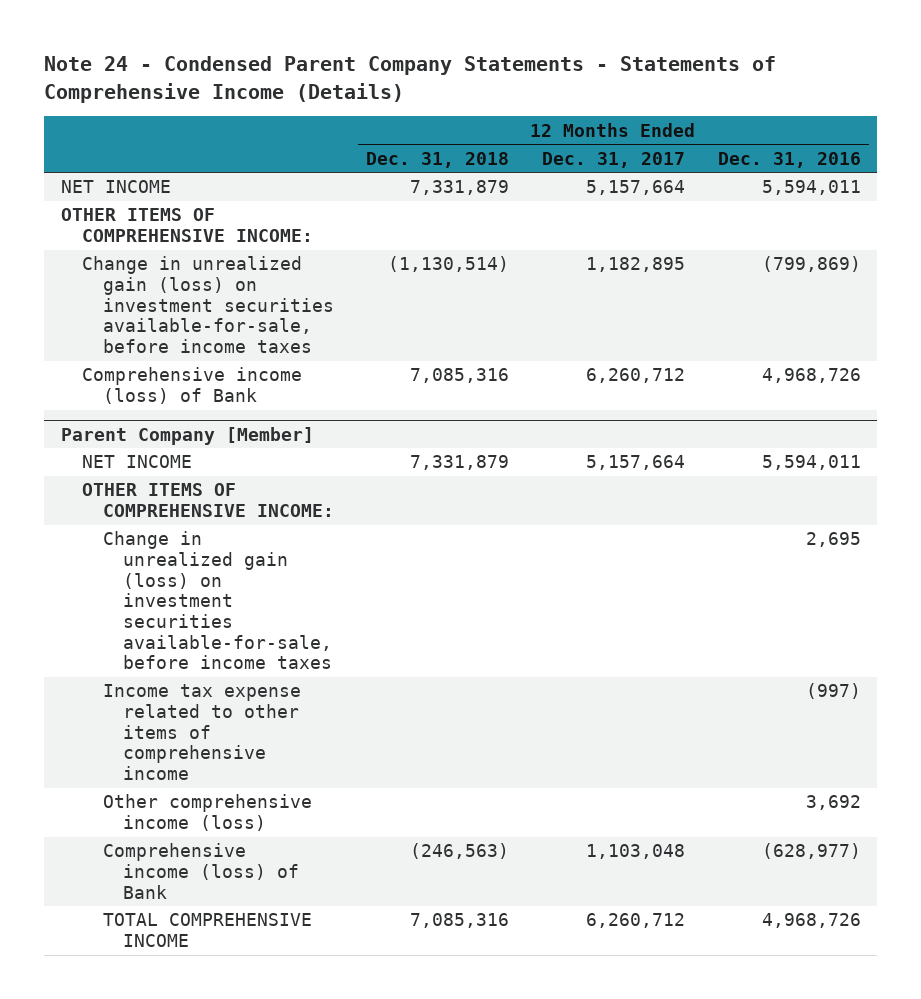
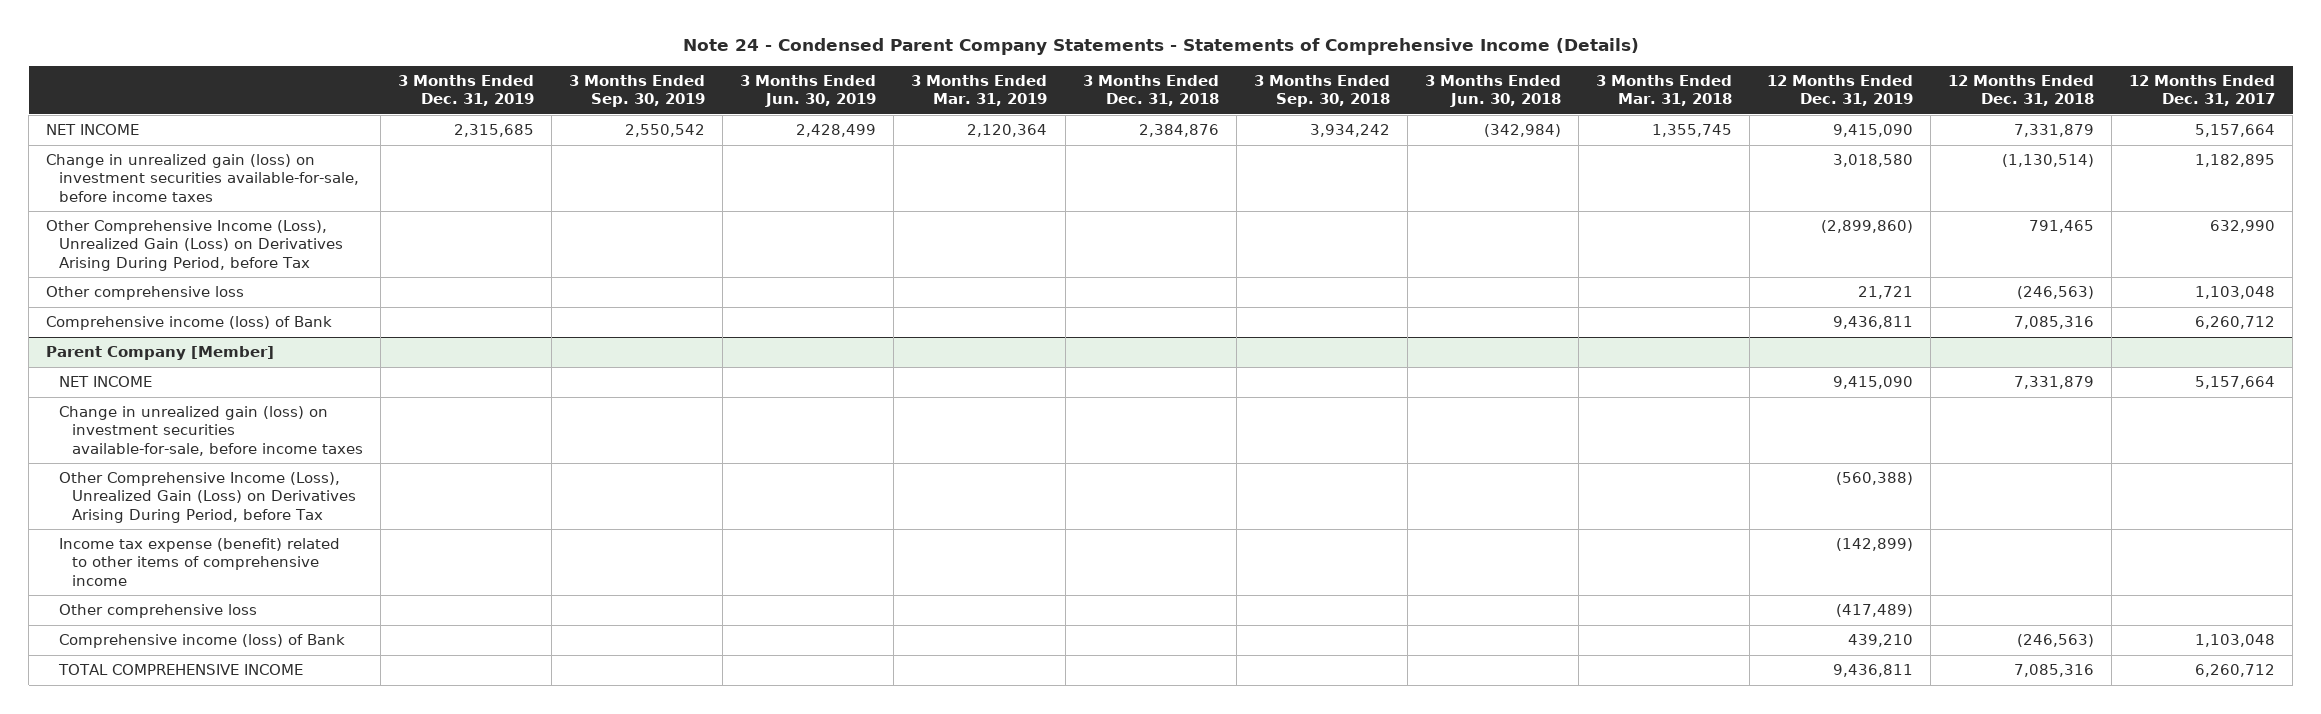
[717,151,861,168] Dec. 31, 2016 -> none
none -> [398,75,535,107] 3 Months Ended Dec. 31, 2019
none -> [569,75,706,108] 3 Months Ended Sep. 30, 2019
none -> [740,75,877,108] 3 Months Ended Jun. 30, 2019
none -> [911,75,1048,107] 3 Months Ended Mar. 31, 2019
none -> [1082,75,1219,107] 3 Months Ended Dec. 31, 2018
none -> [1253,75,1390,108] 3 Months Ended Sep. 30, 2018
none -> [1424,75,1561,108] 3 Months Ended Jun. 30, 2018
none -> [1595,75,1732,107] 3 Months Ended Mar. 31, 2018
none -> [1766,75,1913,107] 12 Months Ended Dec. 31, 2019
[60,208,313,243] OTHER ITEMS OF COMPREHENSIVE INCOME: -> none
none -> [46,220,344,271] Other Comprehensive Income (Loss), Unrealized Gain (Loss) on Derivatives Arising During Period, before Tax
none -> [46,286,245,301] Other comprehensive loss
[81,483,334,518] OTHER ITEMS OF COMPREHENSIVE INCOME: -> none
none -> [59,472,357,523] Other Comprehensive Income (Loss), Unrealized Gain (Loss) on Derivatives Arising During Period, before Tax
[102,684,301,780] Income tax expense related to other items of comprehensive income -> [59,538,341,586] Income tax expense (benefit) related to other items of comprehensive income
[102,794,312,832] Other comprehensive income (loss) -> [59,604,258,619] Other comprehensive loss

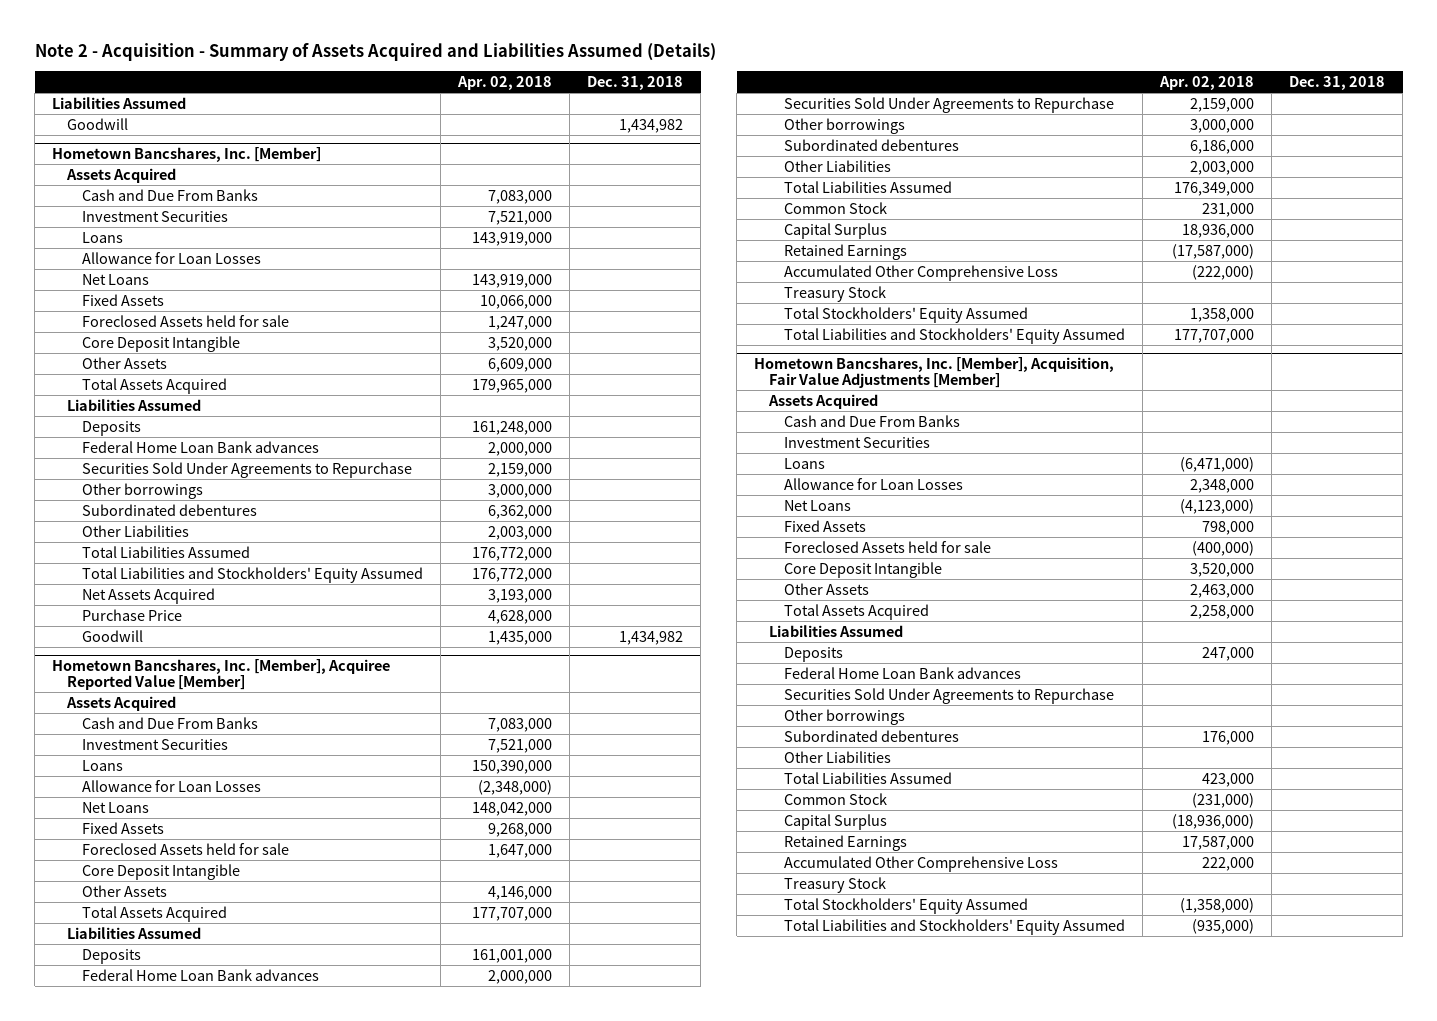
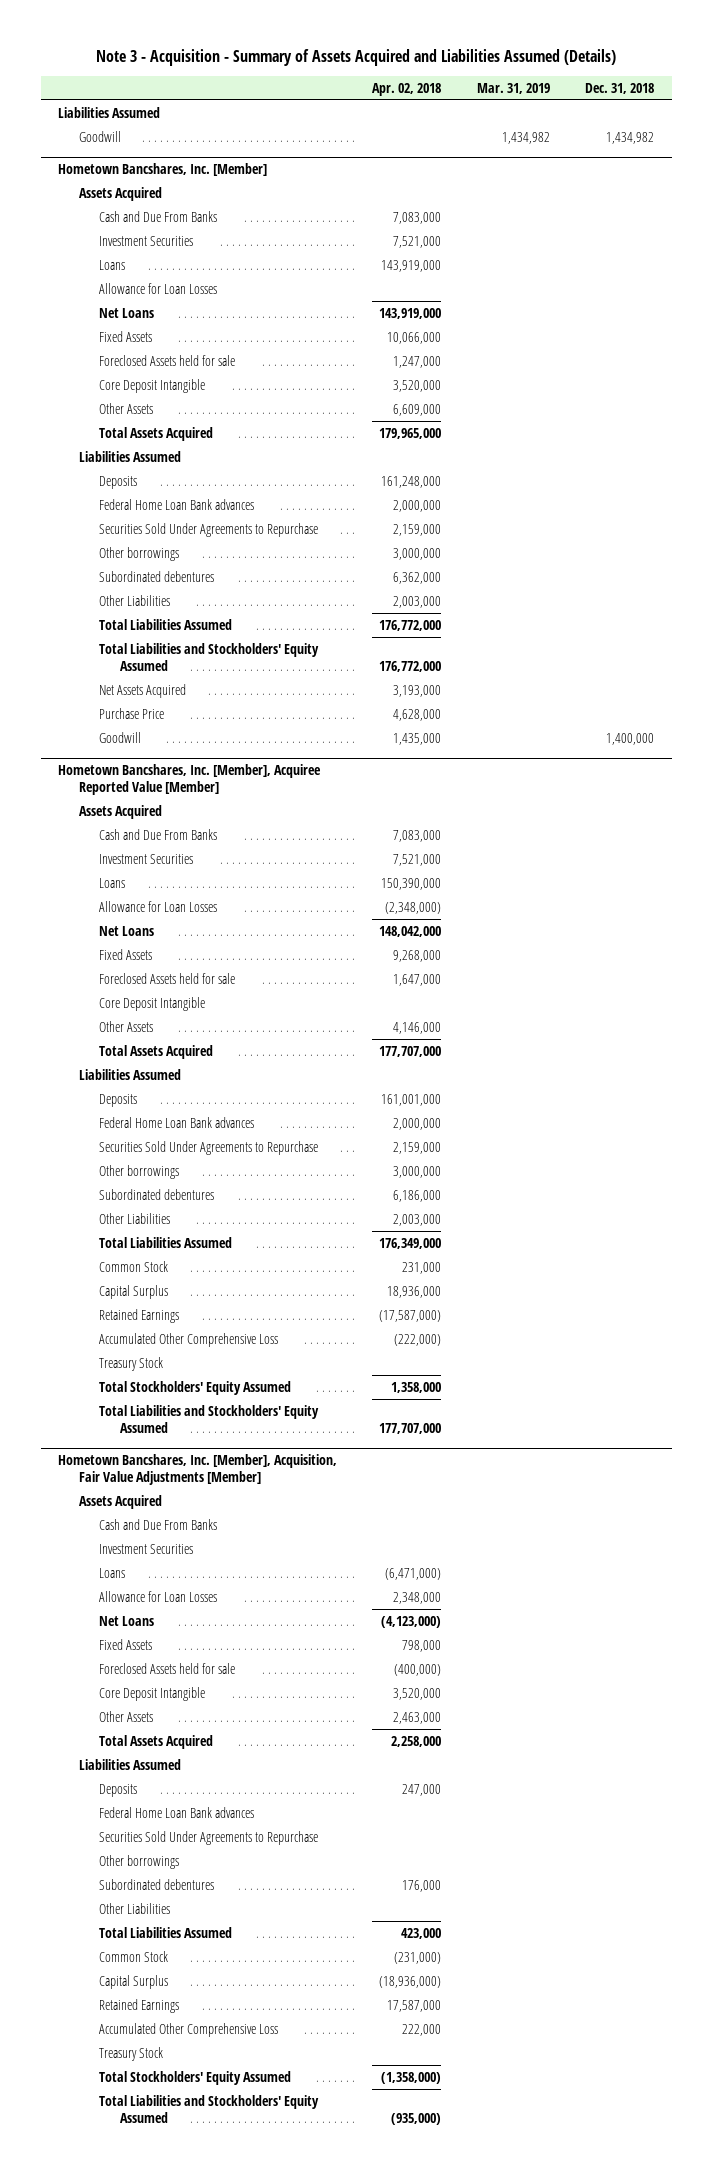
[34,43,716,62] Note 2 - Acquisition - Summary of Assets Acquired and Liabilities Assumed (Details) -> [96,49,617,67] Note 3 - Acquisition - Summary of Assets Acquired and Liabilities Assumed (Details)
none -> [476,82,550,94] Mar. 31, 2019
[619,630,684,645] 1,434,982 -> [605,732,654,745] 1,400,000

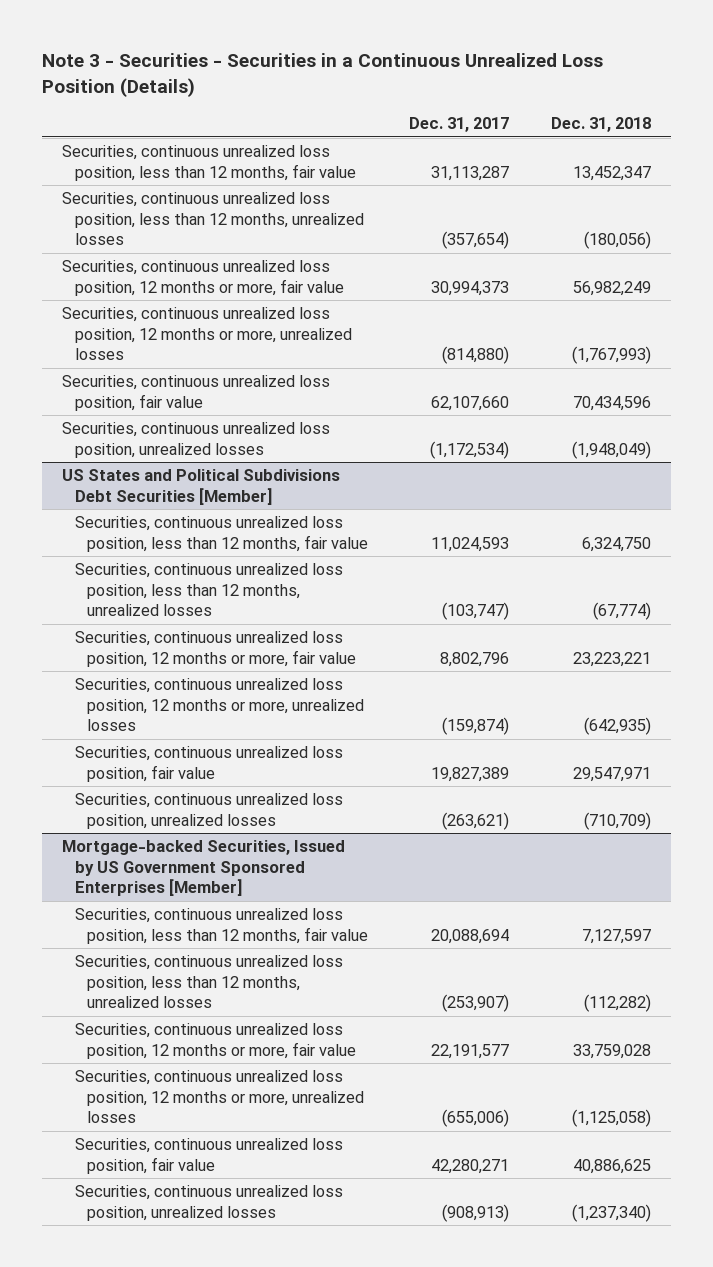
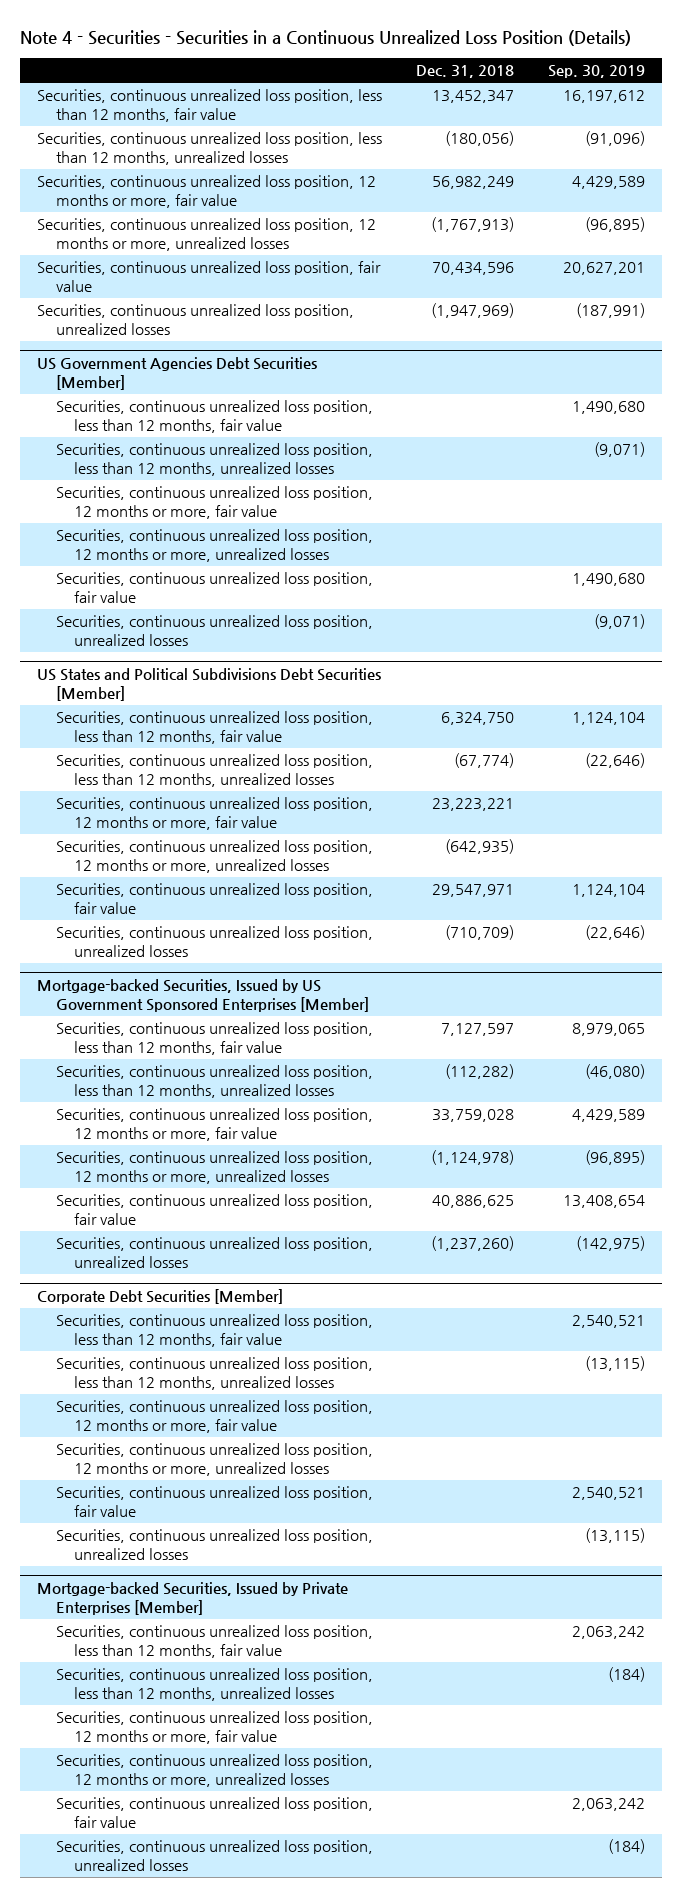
[41,53,603,98] Note 3 - Securities - Securities in a Continuous Unrealized Loss Position (Details) -> [20,30,632,47] Note 4 - Securities - Securities in a Continuous Unrealized Loss Position (Details)
[409,117,510,133] Dec. 31, 2017 -> none
none -> [548,65,646,79] Sep. 30, 2019
[571,346,651,365] (1,767,993) -> [431,217,515,233] (1,767,913)
[571,440,651,459] (1,948,049) -> [431,303,515,319] (1,947,969)
none -> [37,356,318,390] US Government Agencies Debt Securities [Member]
none -> [55,400,373,434] Securities, continuous unrealized loss position, less than 12 months, fair value
none -> [55,443,373,477] Securities, continuous unrealized loss position, less than 12 months, unrealized losses
none -> [55,486,373,520] Securities, continuous unrealized loss position, 12 months or more, fair value
none -> [55,529,373,563] Securities, continuous unrealized loss position, 12 months or more, unrealized losses
none -> [55,572,373,604] Securities, continuous unrealized loss position, fair value
none -> [55,615,373,647] Securities, continuous unrealized loss position, unrealized losses
[571,1109,651,1128] (1,125,058) -> [431,1150,515,1166] (1,124,978)
[571,1203,651,1222] (1,237,340) -> [431,1236,515,1252] (1,237,260)
none -> [37,1288,284,1304] Corporate Debt Securities [Member]
none -> [55,1314,373,1348] Securities, continuous unrealized loss position, less than 12 months, fair value
none -> [55,1357,373,1391] Securities, continuous unrealized loss position, less than 12 months, unrealized losses
none -> [55,1400,373,1434] Securities, continuous unrealized loss position, 12 months or more, fair value
none -> [55,1443,373,1477] Securities, continuous unrealized loss position, 12 months or more, unrealized losses
none -> [55,1486,373,1518] Securities, continuous unrealized loss position, fair value
none -> [55,1529,373,1561] Securities, continuous unrealized loss position, unrealized losses
none -> [37,1581,349,1615] Mortgage-backed Securities, Issued by Private Enterprises [Member]
none -> [55,1625,373,1659] Securities, continuous unrealized loss position, less than 12 months, fair value
none -> [55,1668,373,1702] Securities, continuous unrealized loss position, less than 12 months, unrealized losses
none -> [55,1711,373,1745] Securities, continuous unrealized loss position, 12 months or more, fair value
none -> [55,1754,373,1788] Securities, continuous unrealized loss position, 12 months or more, unrealized losses
none -> [55,1797,373,1829] Securities, continuous unrealized loss position, fair value
none -> [55,1840,373,1872] Securities, continuous unrealized loss position, unrealized losses

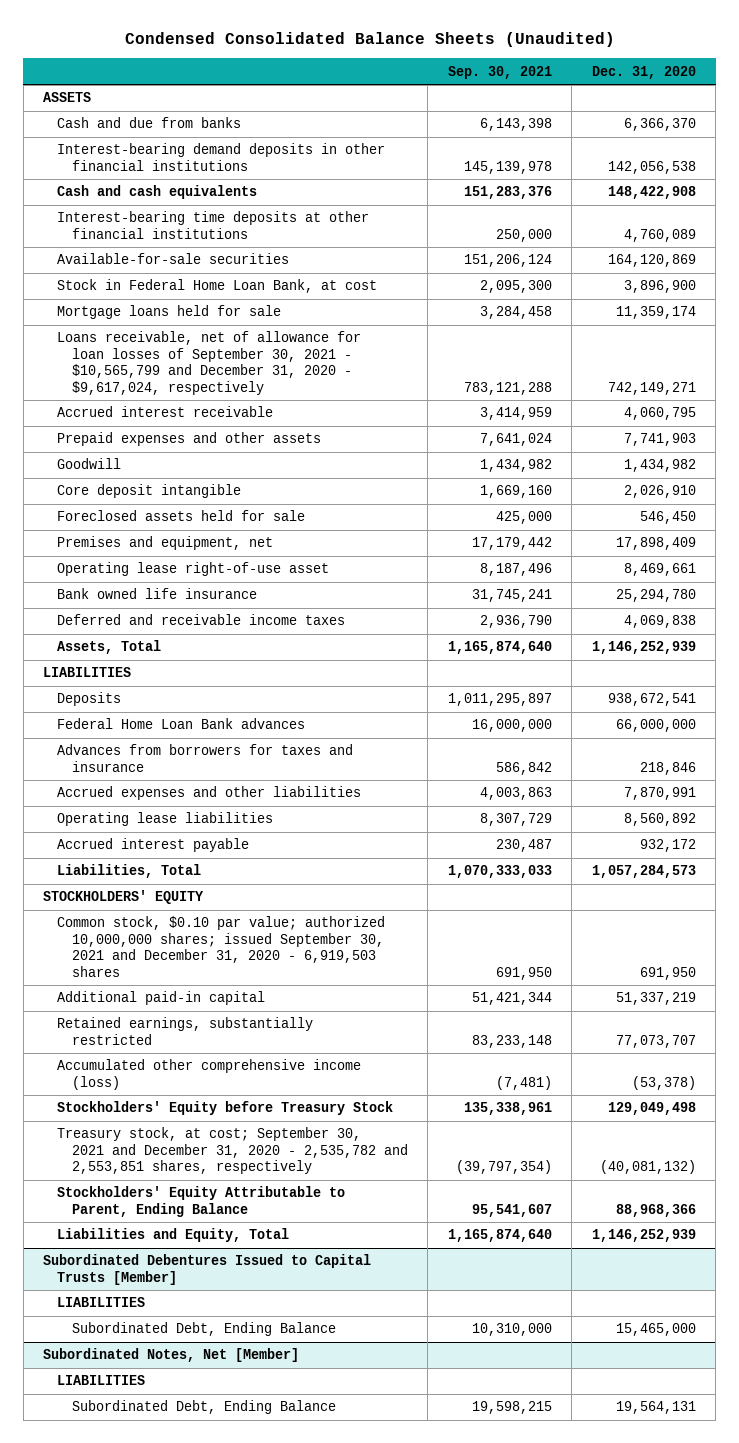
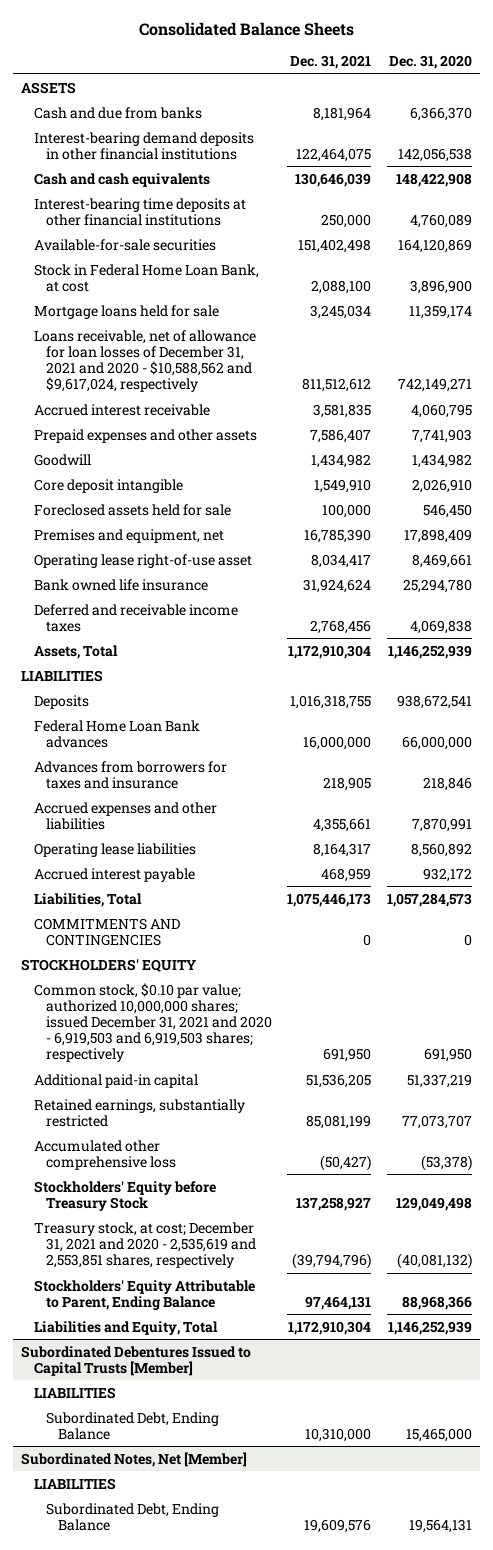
[124,32,615,48] Condensed Consolidated Balance Sheets (Unaudited) -> [138,21,354,36] Consolidated Balance Sheets
[447,65,552,79] Sep. 30, 2021 -> none
none -> [290,55,372,70] Dec. 31, 2021
[57,331,362,395] Loans receivable, net of allowance for loan losses of September 30, 2021 - $10,565,799 and December 31, 2020 - $9,617,024, respectively -> [33,329,256,393] Loans receivable, net of allowance for loan losses of December 31, 2021 and 2020 - $10,588,562 and $9,617,024, respectively
none -> [33,917,180,946] COMMITMENTS AND CONTINGENCIES
[57,916,386,977] Common stock, $0.10 par value; authorized 10,000,000 shares; issued September 30, 2021 and December 31, 2020 - 6,919,503 shares -> [33,982,272,1063] Common stock, $0.10 par value; authorized 10,000,000 shares; issued December 31, 2021 and 2020 - 6,919,503 and 6,919,503 shares; respectively
[57,1059,362,1090] Accumulated other comprehensive income (loss) -> [33,1139,176,1170] Accumulated other comprehensive loss
[57,1127,408,1175] Treasury stock, at cost; September 30, 2021 and December 31, 2020 - 2,535,782 and 2,553,851 shares, respectively -> [33,1221,256,1268] Treasury stock, at cost; December 31, 2021 and 2020 - 2,535,619 and 2,553,851 shares, respectively

